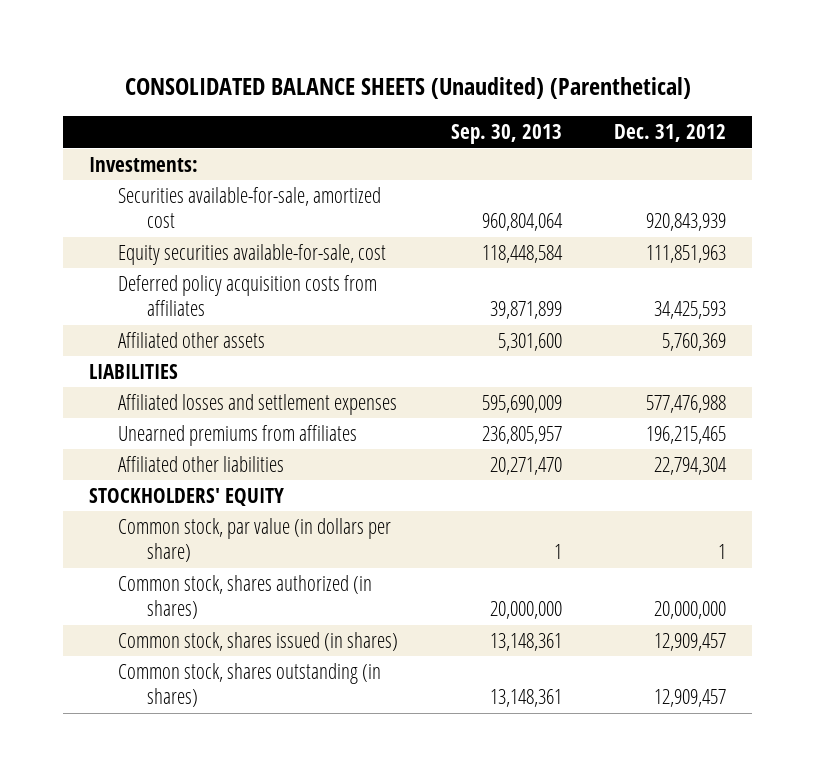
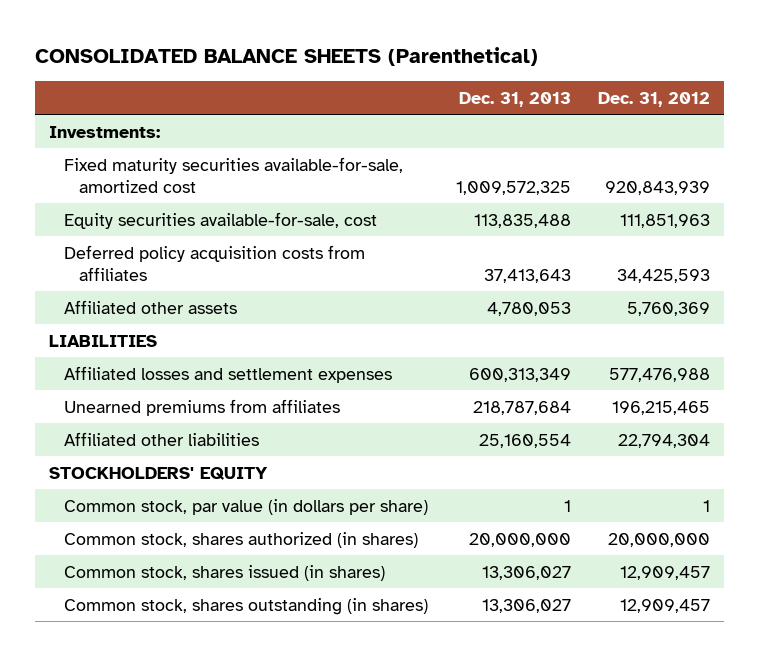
[124,77,691,100] CONSOLIDATED BALANCE SHEETS (Unaudited) (Parenthetical) -> [35,47,539,67] CONSOLIDATED BALANCE SHEETS (Parenthetical)
[450,124,562,145] Sep. 30, 2013 -> none
none -> [458,91,571,107] Dec. 31, 2013
[118,187,382,229] Securities available-for-sale, amortized cost -> [64,156,404,193] Fixed maturity securities available-for-sale, amortized cost

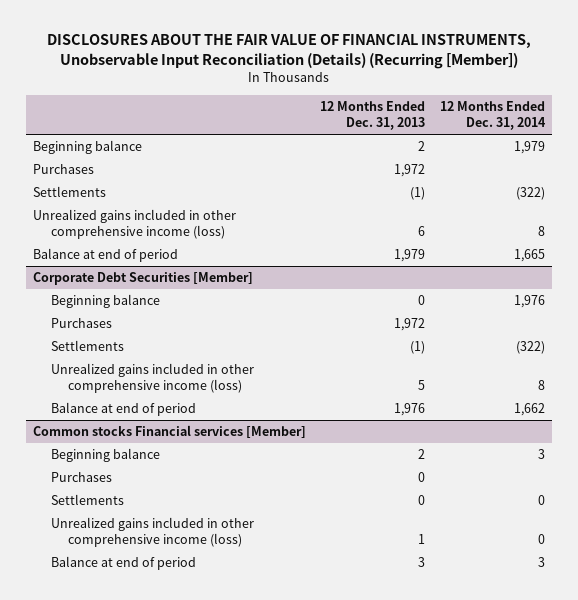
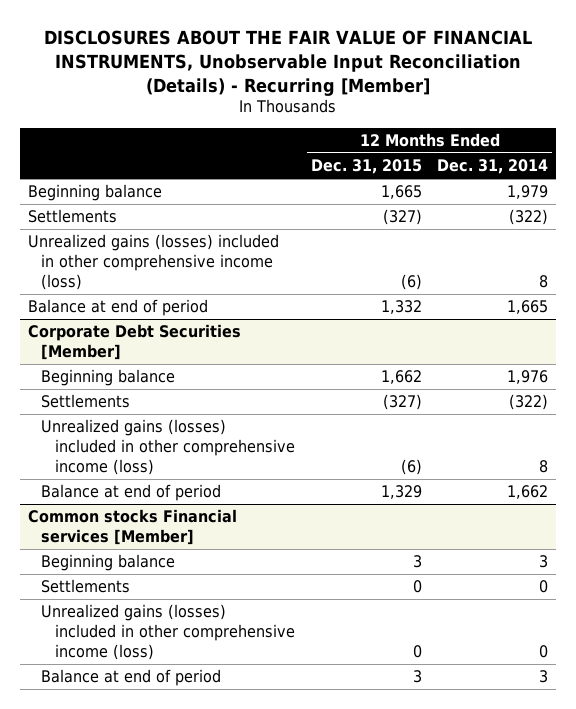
[46,34,531,70] DISCLOSURES ABOUT THE FAIR VALUE OF FINANCIAL INSTRUMENTS, Unobservable Input Reconciliation (Details) (Recurring [Member]) -> [44,29,533,96] DISCLOSURES ABOUT THE FAIR VALUE OF FINANCIAL INSTRUMENTS, Unobservable Input Reconciliation (Details) - Recurring [Member]
[320,101,426,131] 12 Months Ended Dec. 31, 2013 -> none
none -> [310,159,422,175] Dec. 31, 2015
[32,164,94,175] Purchases -> none
[32,209,236,240] Unrealized gains included in other comprehensive income (loss) -> [27,234,279,290] Unrealized gains (losses) included in other comprehensive income (loss)
[50,318,112,329] Purchases -> none
[50,363,254,394] Unrealized gains included in other comprehensive income (loss) -> [41,419,296,475] Unrealized gains (losses) included in other comprehensive income (loss)
[50,472,112,483] Purchases -> none
[50,517,254,548] Unrealized gains included in other comprehensive income (loss) -> [41,604,296,660] Unrealized gains (losses) included in other comprehensive income (loss)

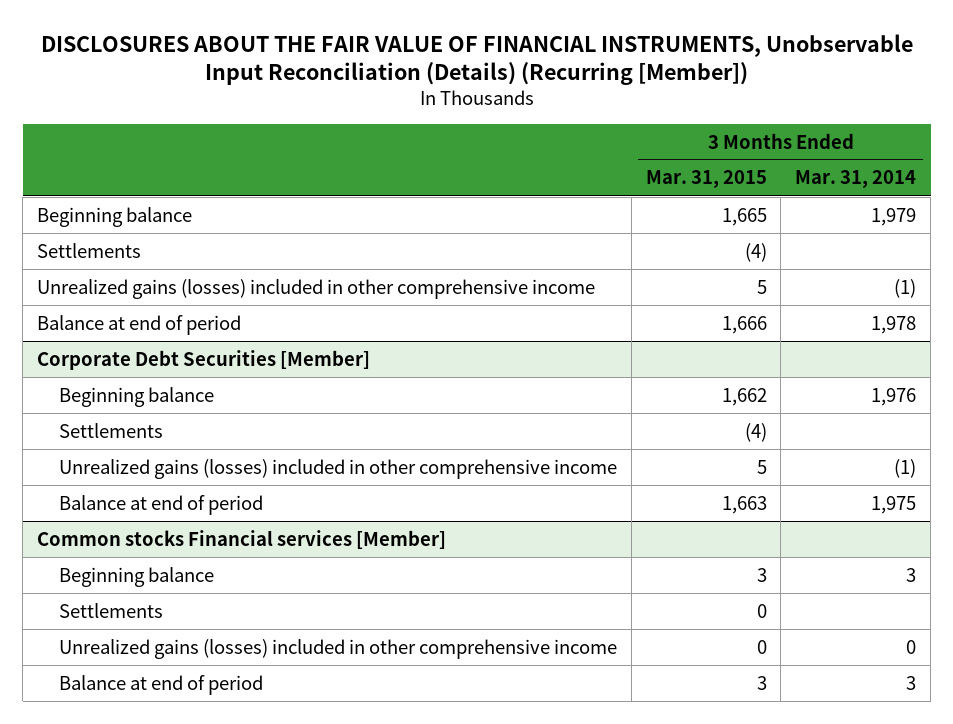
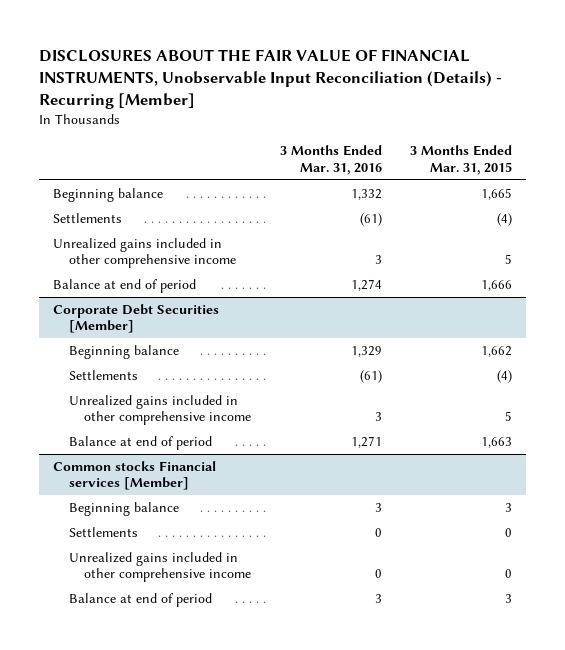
[40,33,913,86] DISCLOSURES ABOUT THE FAIR VALUE OF FINANCIAL INSTRUMENTS, Unobservable Input Reconciliation (Details) (Recurring [Member]) -> [38,49,502,110] DISCLOSURES ABOUT THE FAIR VALUE OF FINANCIAL INSTRUMENTS, Unobservable Input Reconciliation (Details) - Recurring [Member]
[795,170,917,189] Mar. 31, 2014 -> none
none -> [279,145,382,175] 3 Months Ended Mar. 31, 2016
[37,278,596,299] Unrealized gains (losses) included in other comprehensive income -> [53,237,236,269] Unrealized gains included in other comprehensive income
[58,458,617,479] Unrealized gains (losses) included in other comprehensive income -> [68,394,252,426] Unrealized gains included in other comprehensive income
[58,638,617,659] Unrealized gains (losses) included in other comprehensive income -> [68,551,252,583] Unrealized gains included in other comprehensive income

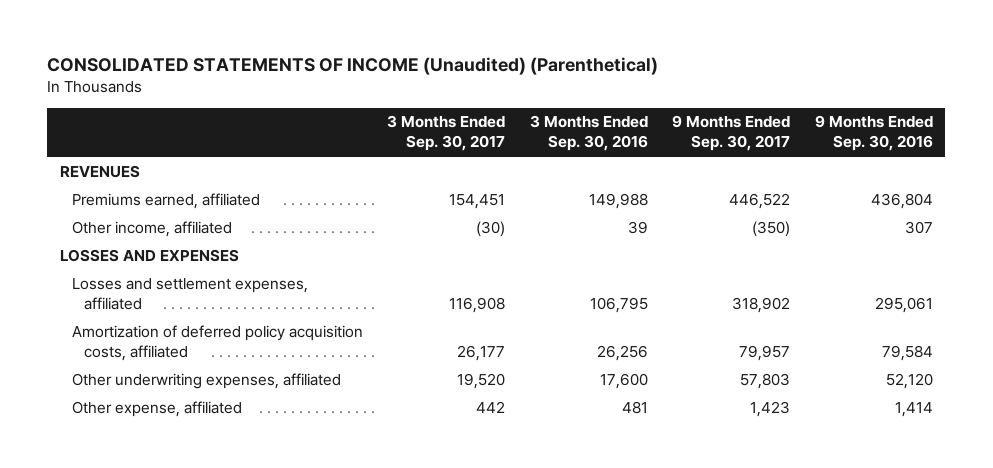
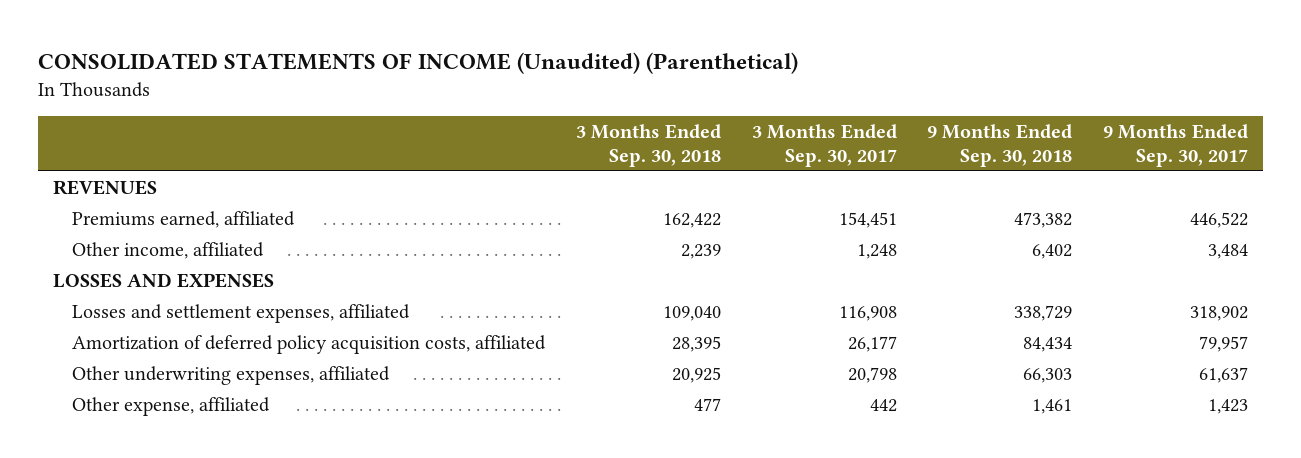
[529,115,648,152] 3 Months Ended Sep. 30, 2016 -> none
[814,115,933,152] 9 Months Ended Sep. 30, 2016 -> none
none -> [576,123,722,167] 3 Months Ended Sep. 30, 2018
none -> [927,123,1073,167] 9 Months Ended Sep. 30, 2018
[476,220,506,237] (30) -> [856,243,897,259] 1,248
[752,220,791,237] (350) -> [1208,243,1249,259] 3,484
[457,372,506,389] 19,520 -> [847,366,897,383] 20,798
[740,372,791,389] 57,803 -> [1199,366,1249,383] 61,637

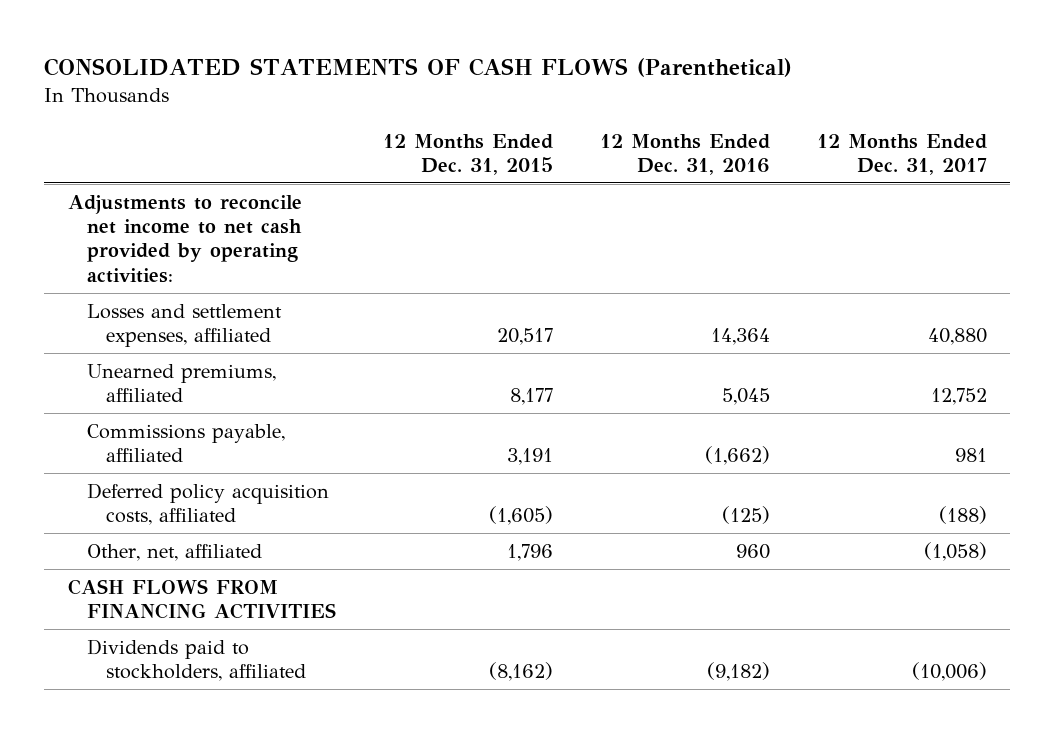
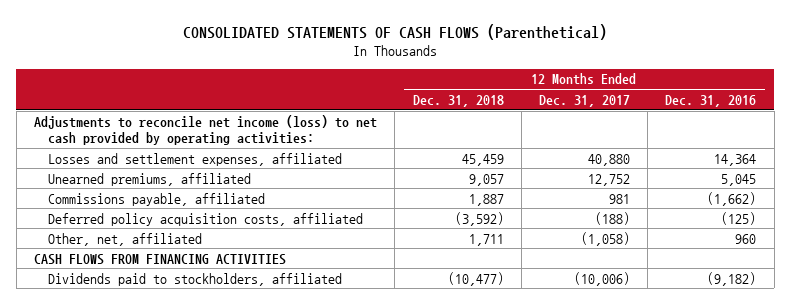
[382,133,553,175] 12 Months Ended Dec. 31, 2015 -> none
none -> [412,94,504,107] Dec. 31, 2018
[67,195,302,283] Adjustments to reconcile net income to net cash provided by operating activities: -> [34,114,378,146] Adjustments to reconcile net income (loss) to net cash provided by operating activities:

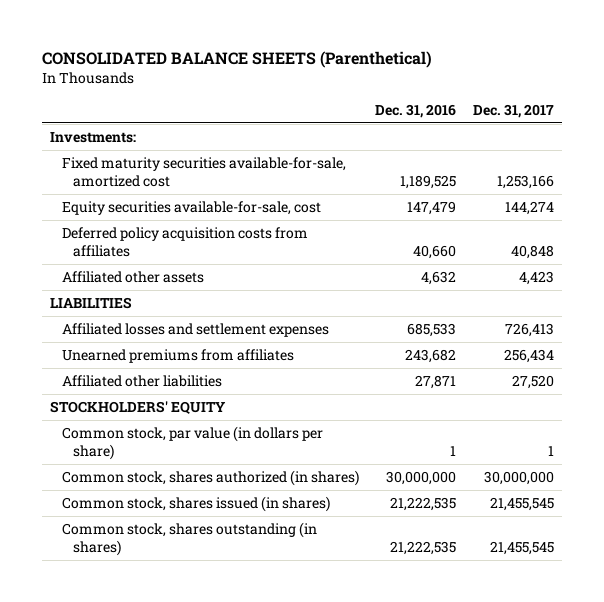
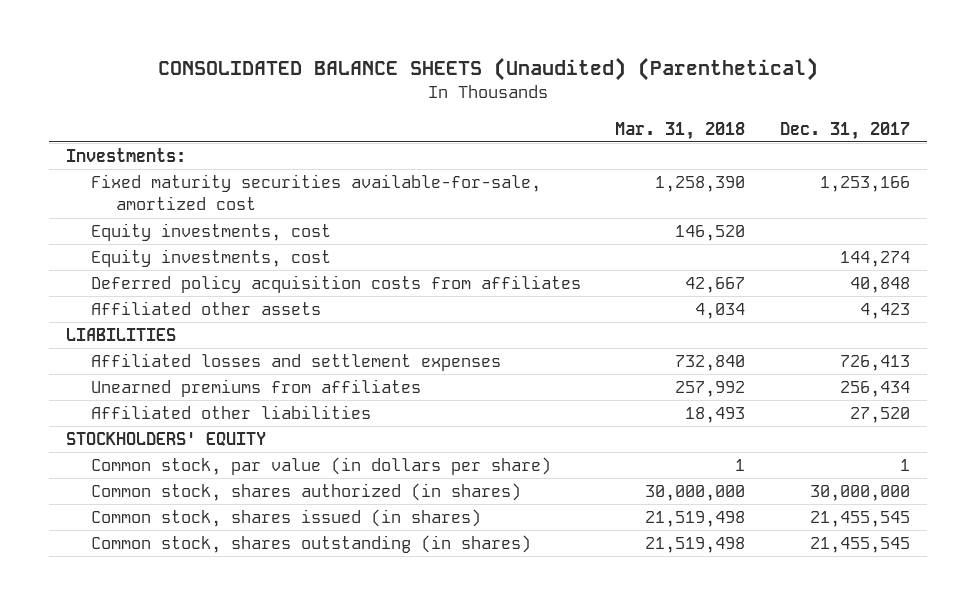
[42,50,433,68] CONSOLIDATED BALANCE SHEETS (Parenthetical) -> [157,57,818,82] CONSOLIDATED BALANCE SHEETS (Unaudited) (Parenthetical)
[375,103,457,118] Dec. 31, 2016 -> none
none -> [615,121,746,140] Mar. 31, 2018
none -> [90,223,331,242] Equity investments, cost
[61,200,321,215] Equity securities available-for-sale, cost -> [90,249,331,268] Equity investments, cost

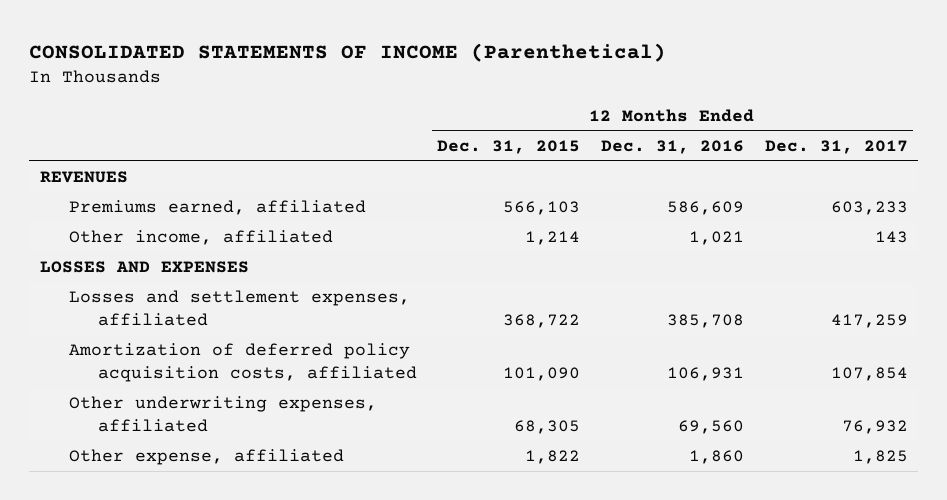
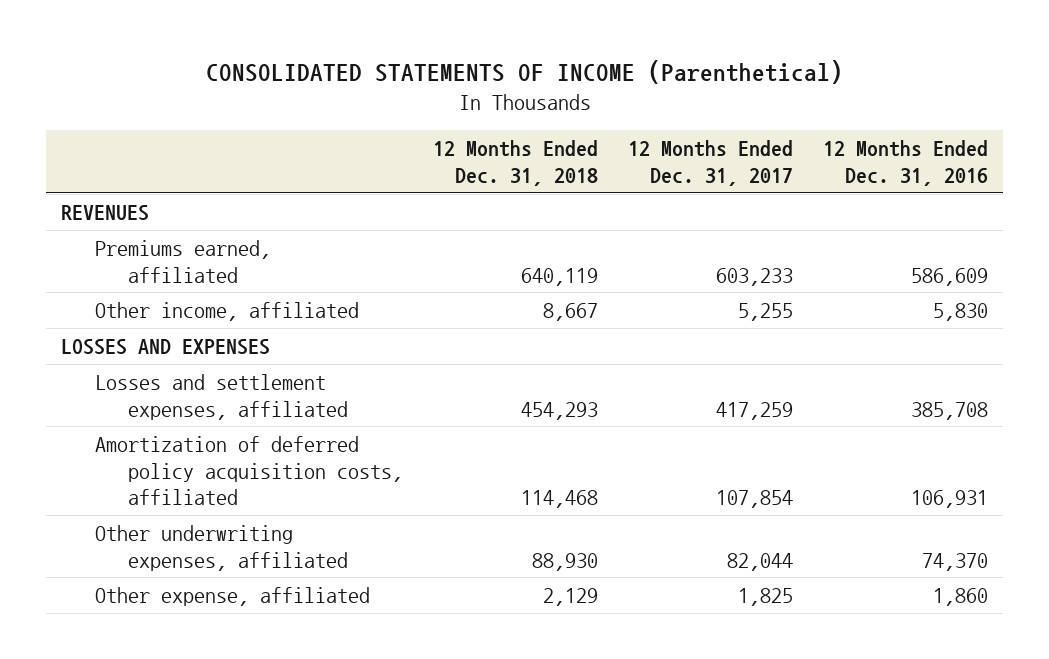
[437,140,581,155] Dec. 31, 2015 -> none
none -> [433,140,599,186] 12 Months Ended Dec. 31, 2018
[688,231,744,246] 1,021 -> [932,302,988,321] 5,830
[874,231,908,244] 143 -> [738,302,794,321] 5,255
[677,419,744,434] 69,560 -> [921,552,988,571] 74,370
[841,419,908,434] 76,932 -> [727,552,794,571] 82,044

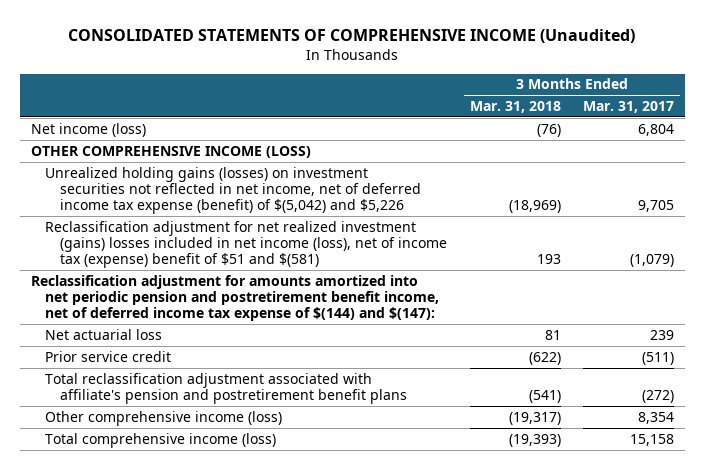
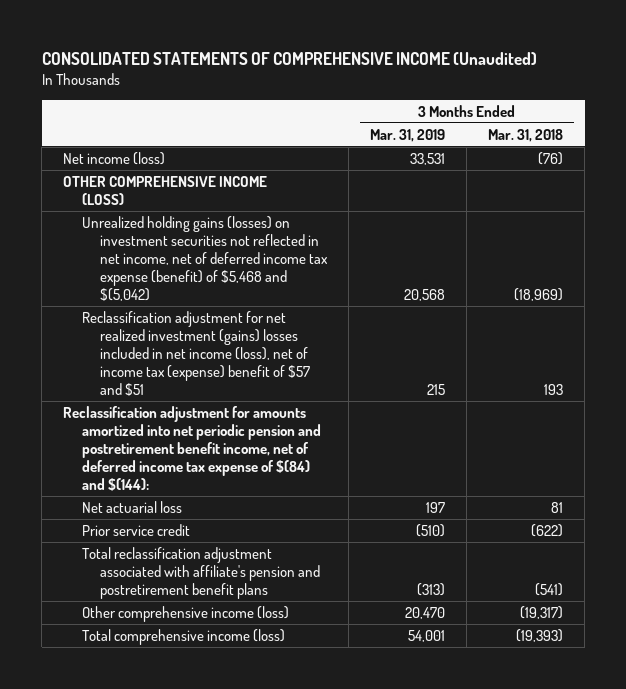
[583,100,675,113] Mar. 31, 2017 -> none
none -> [370,128,446,142] Mar. 31, 2019
[45,166,422,215] Unrealized holding gains (losses) on investment securities not reflected in net income, net of deferred income tax expense (benefit) of $(5,042) and $5,226 -> [81,215,329,302] Unrealized holding gains (losses) on investment securities not reflected in net income, net of deferred income tax expense (benefit) of $5,468 and $(5,042)
[45,220,448,269] Reclassification adjustment for net realized investment (gains) losses included in net income (loss), net of income tax (expense) benefit of $51 and $(581) -> [81,310,311,397] Reclassification adjustment for net realized investment (gains) losses included in net income (loss), net of income tax (expense) benefit of $57 and $51
[30,274,440,322] Reclassification adjustment for amounts amortized into net periodic pension and postretirement benefit income, net of deferred income tax expense of $(144) and $(147): -> [63,405,321,492] Reclassification adjustment for amounts amortized into net periodic pension and postretirement benefit income, net of deferred income tax expense of $(84) and $(144):

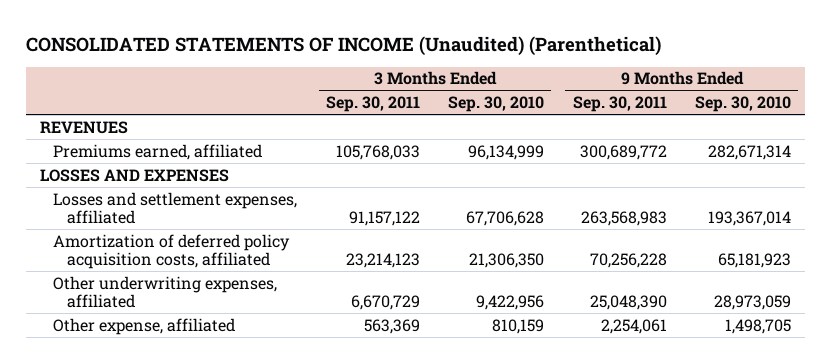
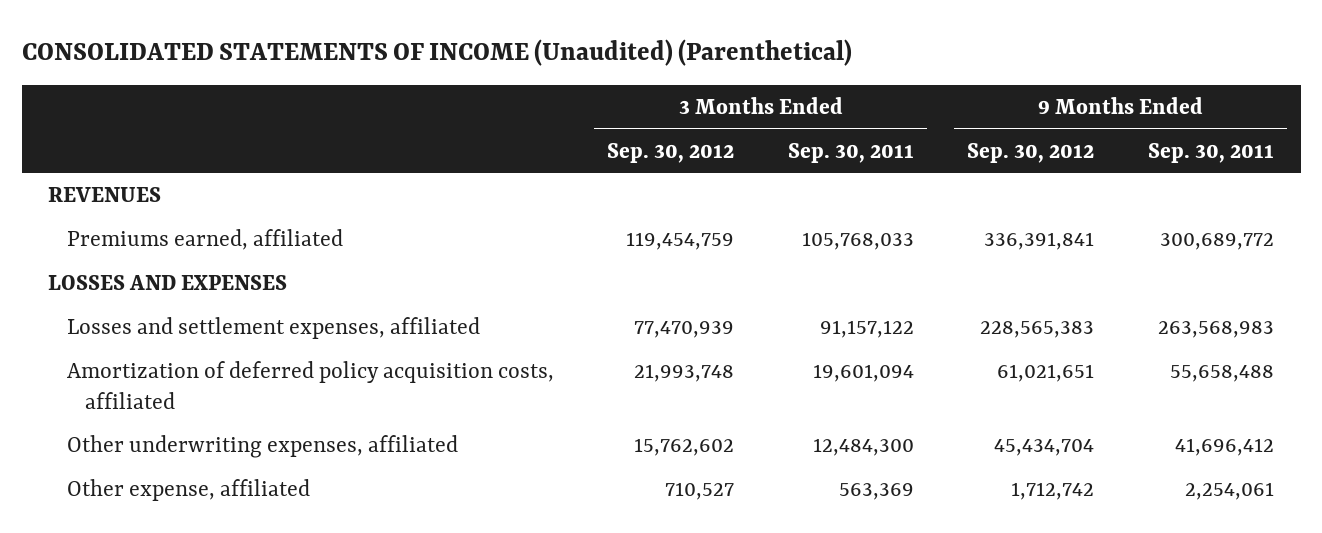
[448,96,545,113] Sep. 30, 2010 -> none
[694,96,791,113] Sep. 30, 2010 -> none
none -> [607,142,735,163] Sep. 30, 2012
none -> [967,142,1095,163] Sep. 30, 2012
[345,253,420,269] 23,214,123 -> [812,363,914,382] 19,601,094
[589,253,667,269] 70,256,228 -> [1169,364,1274,382] 55,658,488
[350,295,420,311] 6,670,729 -> [812,437,914,456] 12,484,300
[589,295,667,311] 25,048,390 -> [1174,437,1274,456] 41,696,412

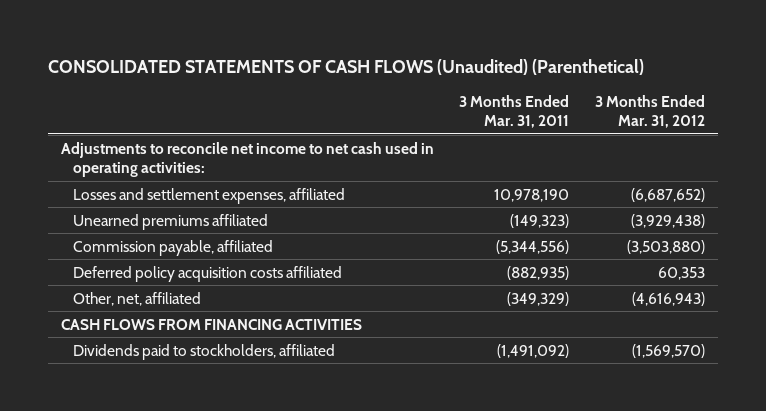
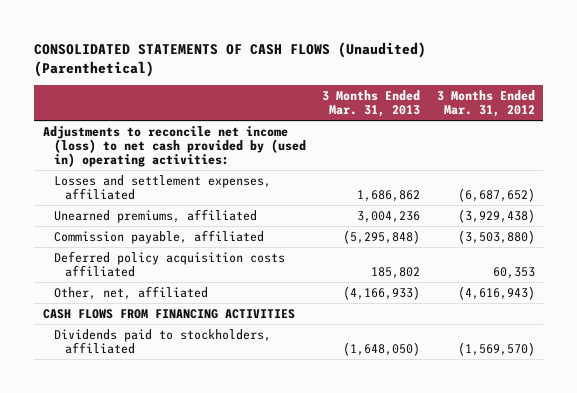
[459,94,570,129] 3 Months Ended Mar. 31, 2011 -> none
none -> [322,89,421,118] 3 Months Ended Mar. 31, 2013
[60,141,434,178] Adjustments to reconcile net income to net cash used in operating activities: -> [42,125,306,168] Adjustments to reconcile net income (loss) to net cash provided by (used in) operating activities:
[72,213,268,230] Unearned premiums affiliated -> [53,208,257,223] Unearned premiums, affiliated

